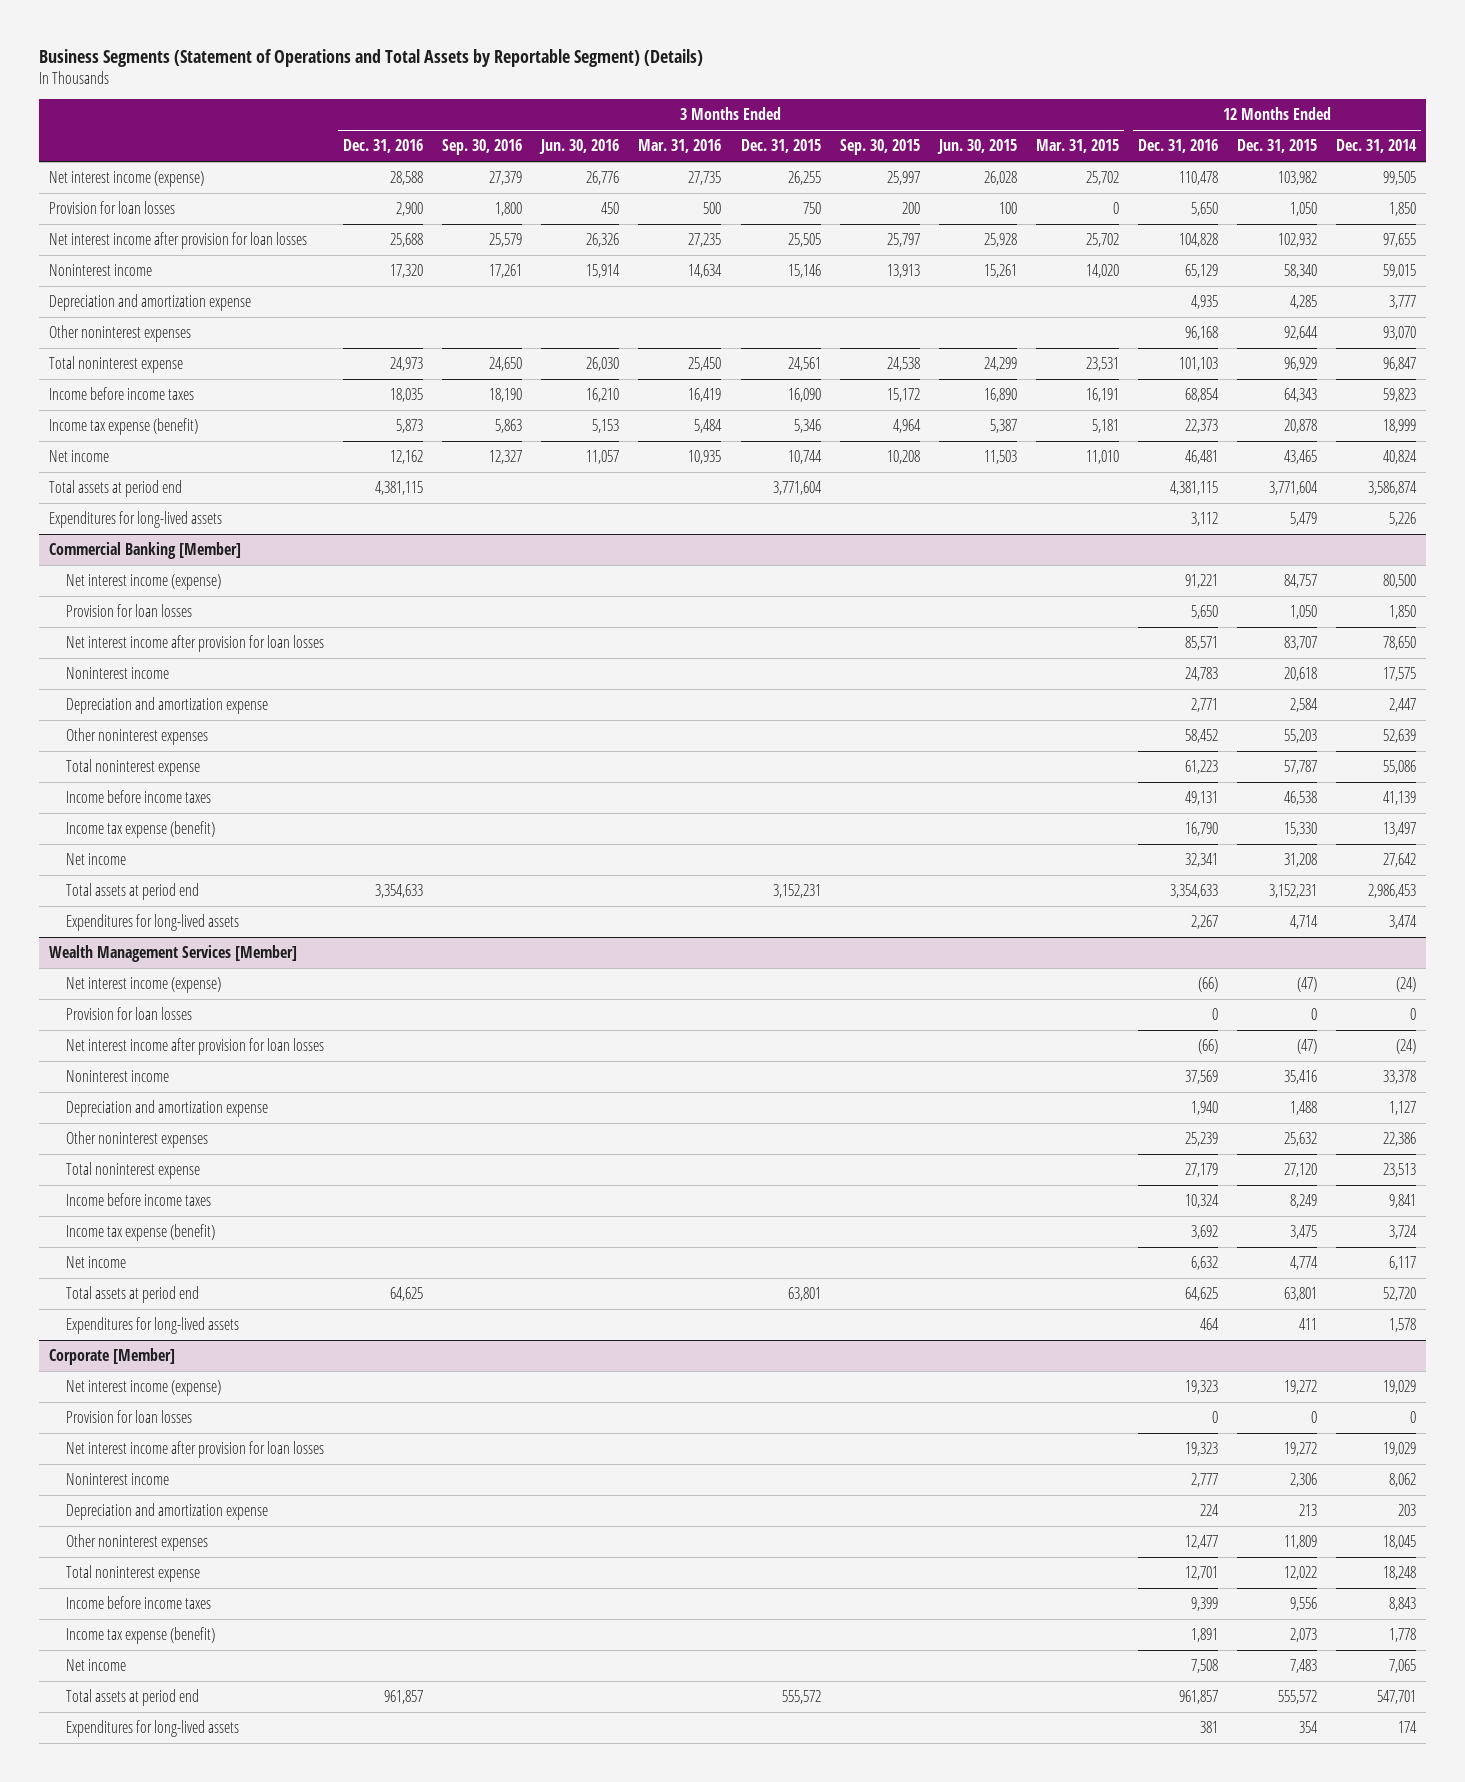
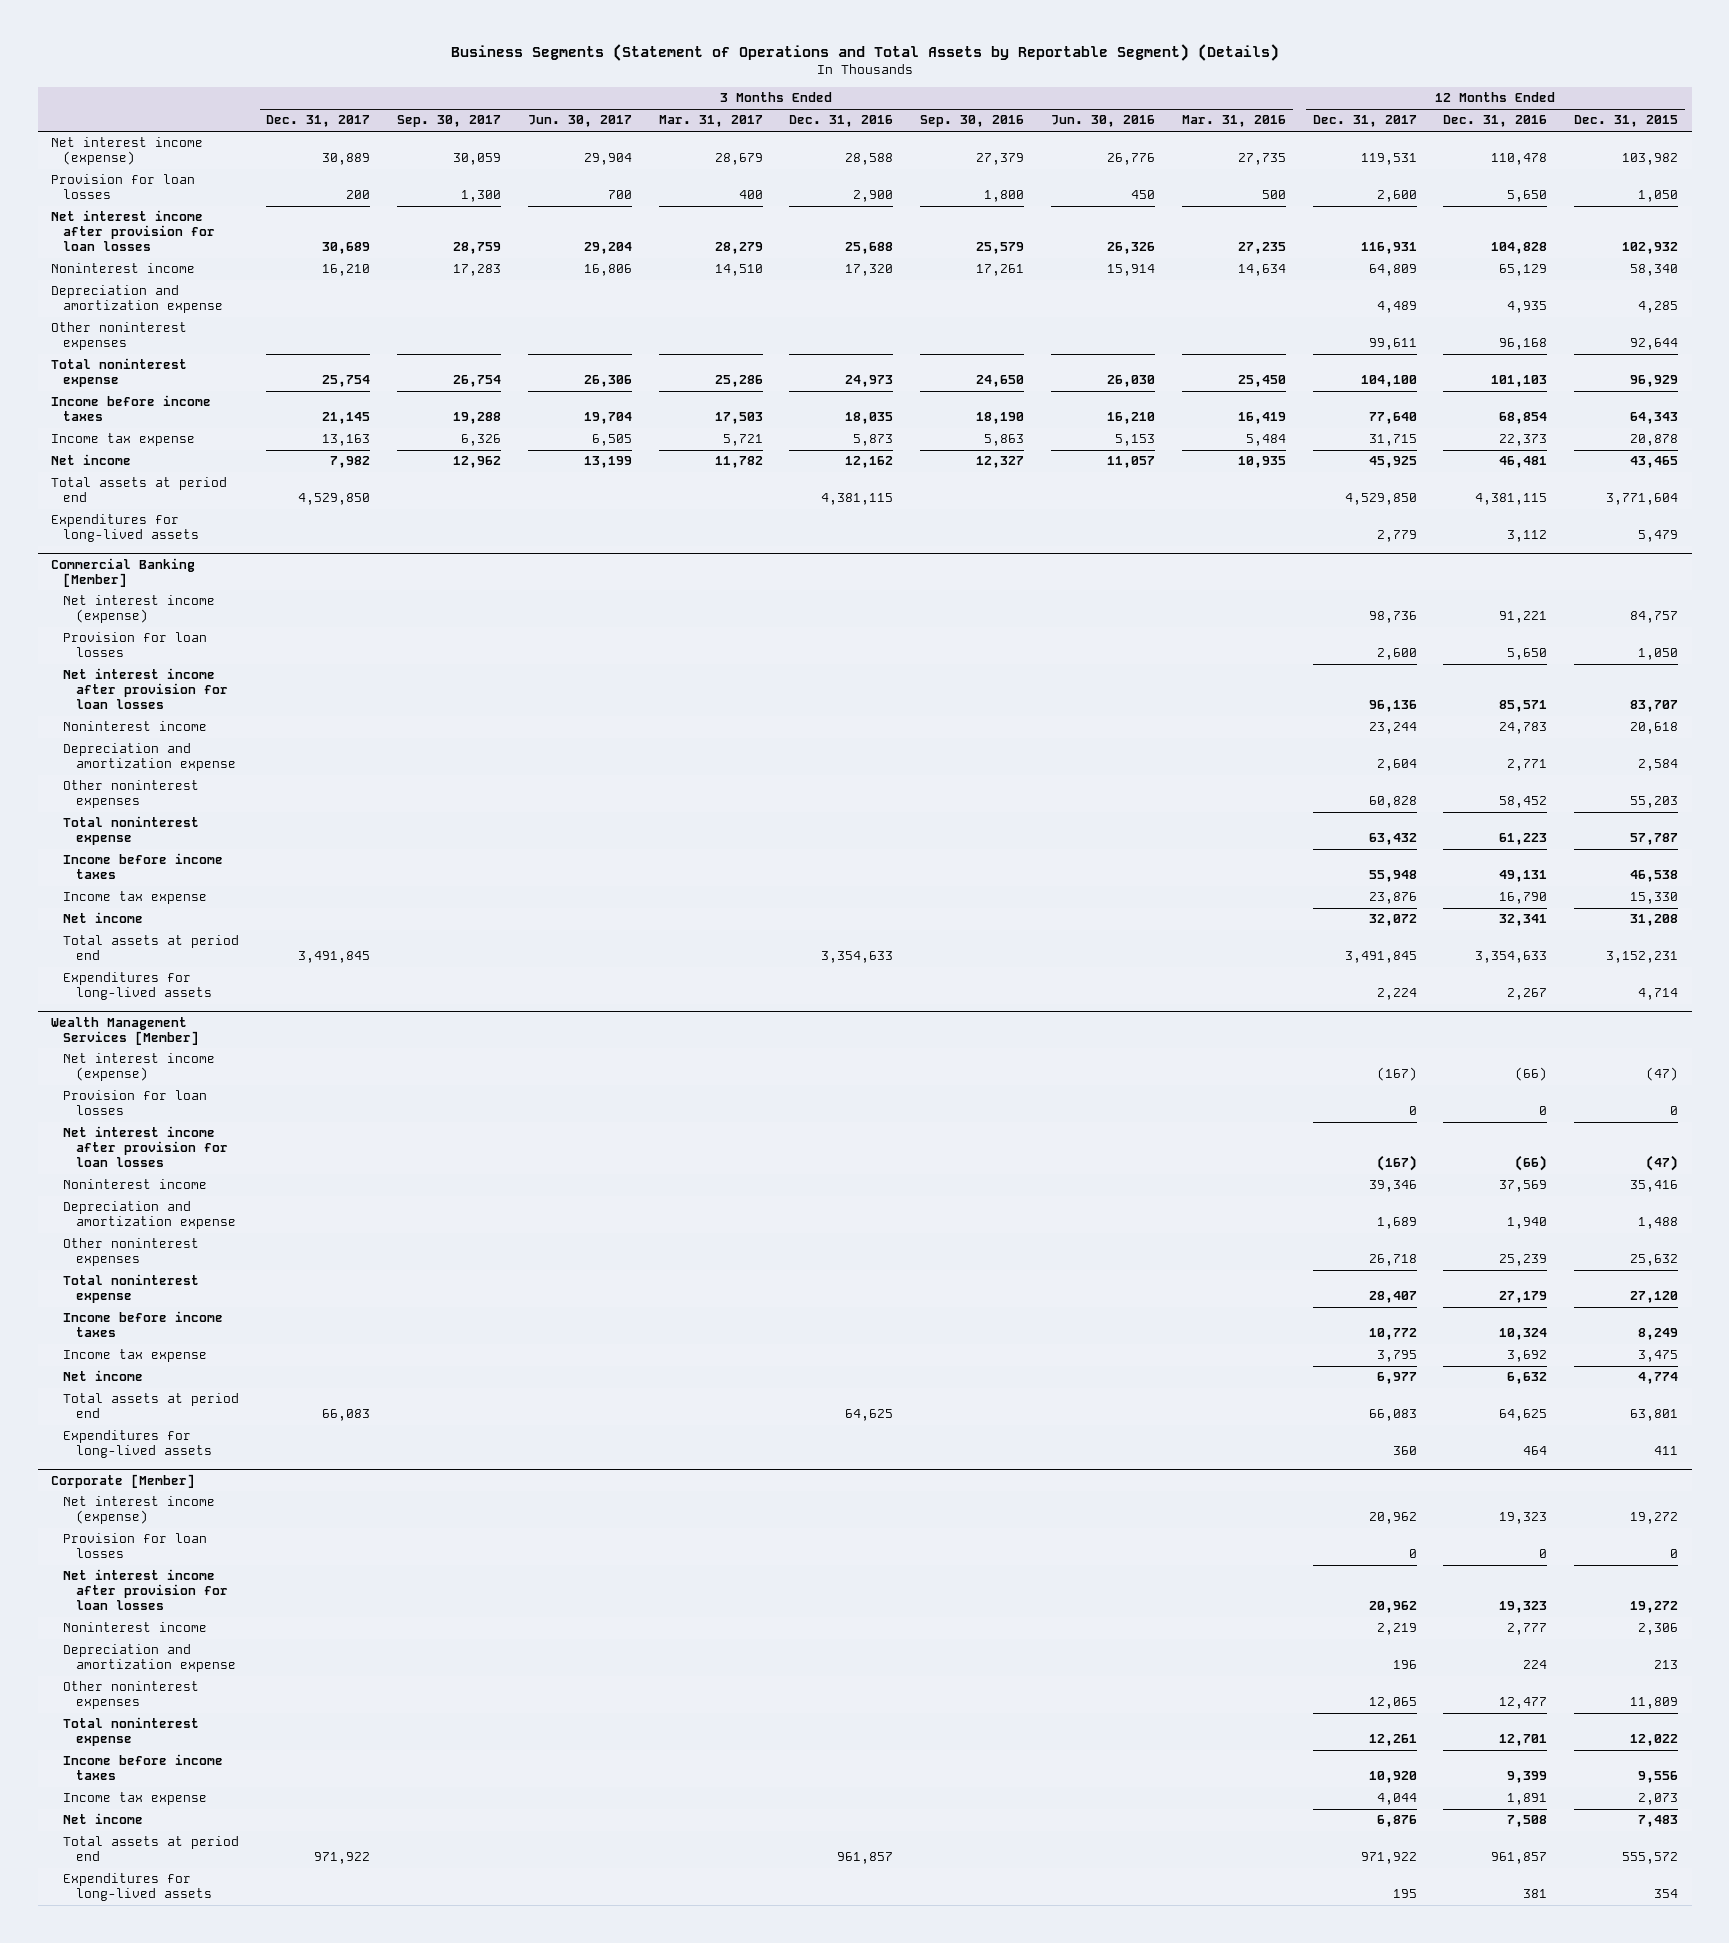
[740,139,821,154] Dec. 31, 2015 -> none
[839,139,920,156] Sep. 30, 2015 -> none
[936,139,1017,155] Jun. 30, 2015 -> none
[1035,139,1119,154] Mar. 31, 2015 -> none
[1336,139,1418,154] Dec. 31, 2014 -> none
none -> [266,115,371,128] Dec. 31, 2017
none -> [397,115,502,128] Sep. 30, 2017
none -> [527,115,632,128] Jun. 30, 2017
none -> [658,115,763,128] Mar. 31, 2017
none -> [1312,115,1417,128] Dec. 31, 2017
[48,417,198,435] Income tax expense (benefit) -> [51,433,196,447] Income tax expense
[65,820,215,838] Income tax expense (benefit) -> [63,891,208,905] Income tax expense
[65,1223,215,1241] Income tax expense (benefit) -> [63,1349,208,1363] Income tax expense
[65,1626,215,1644] Income tax expense (benefit) -> [63,1792,208,1806] Income tax expense

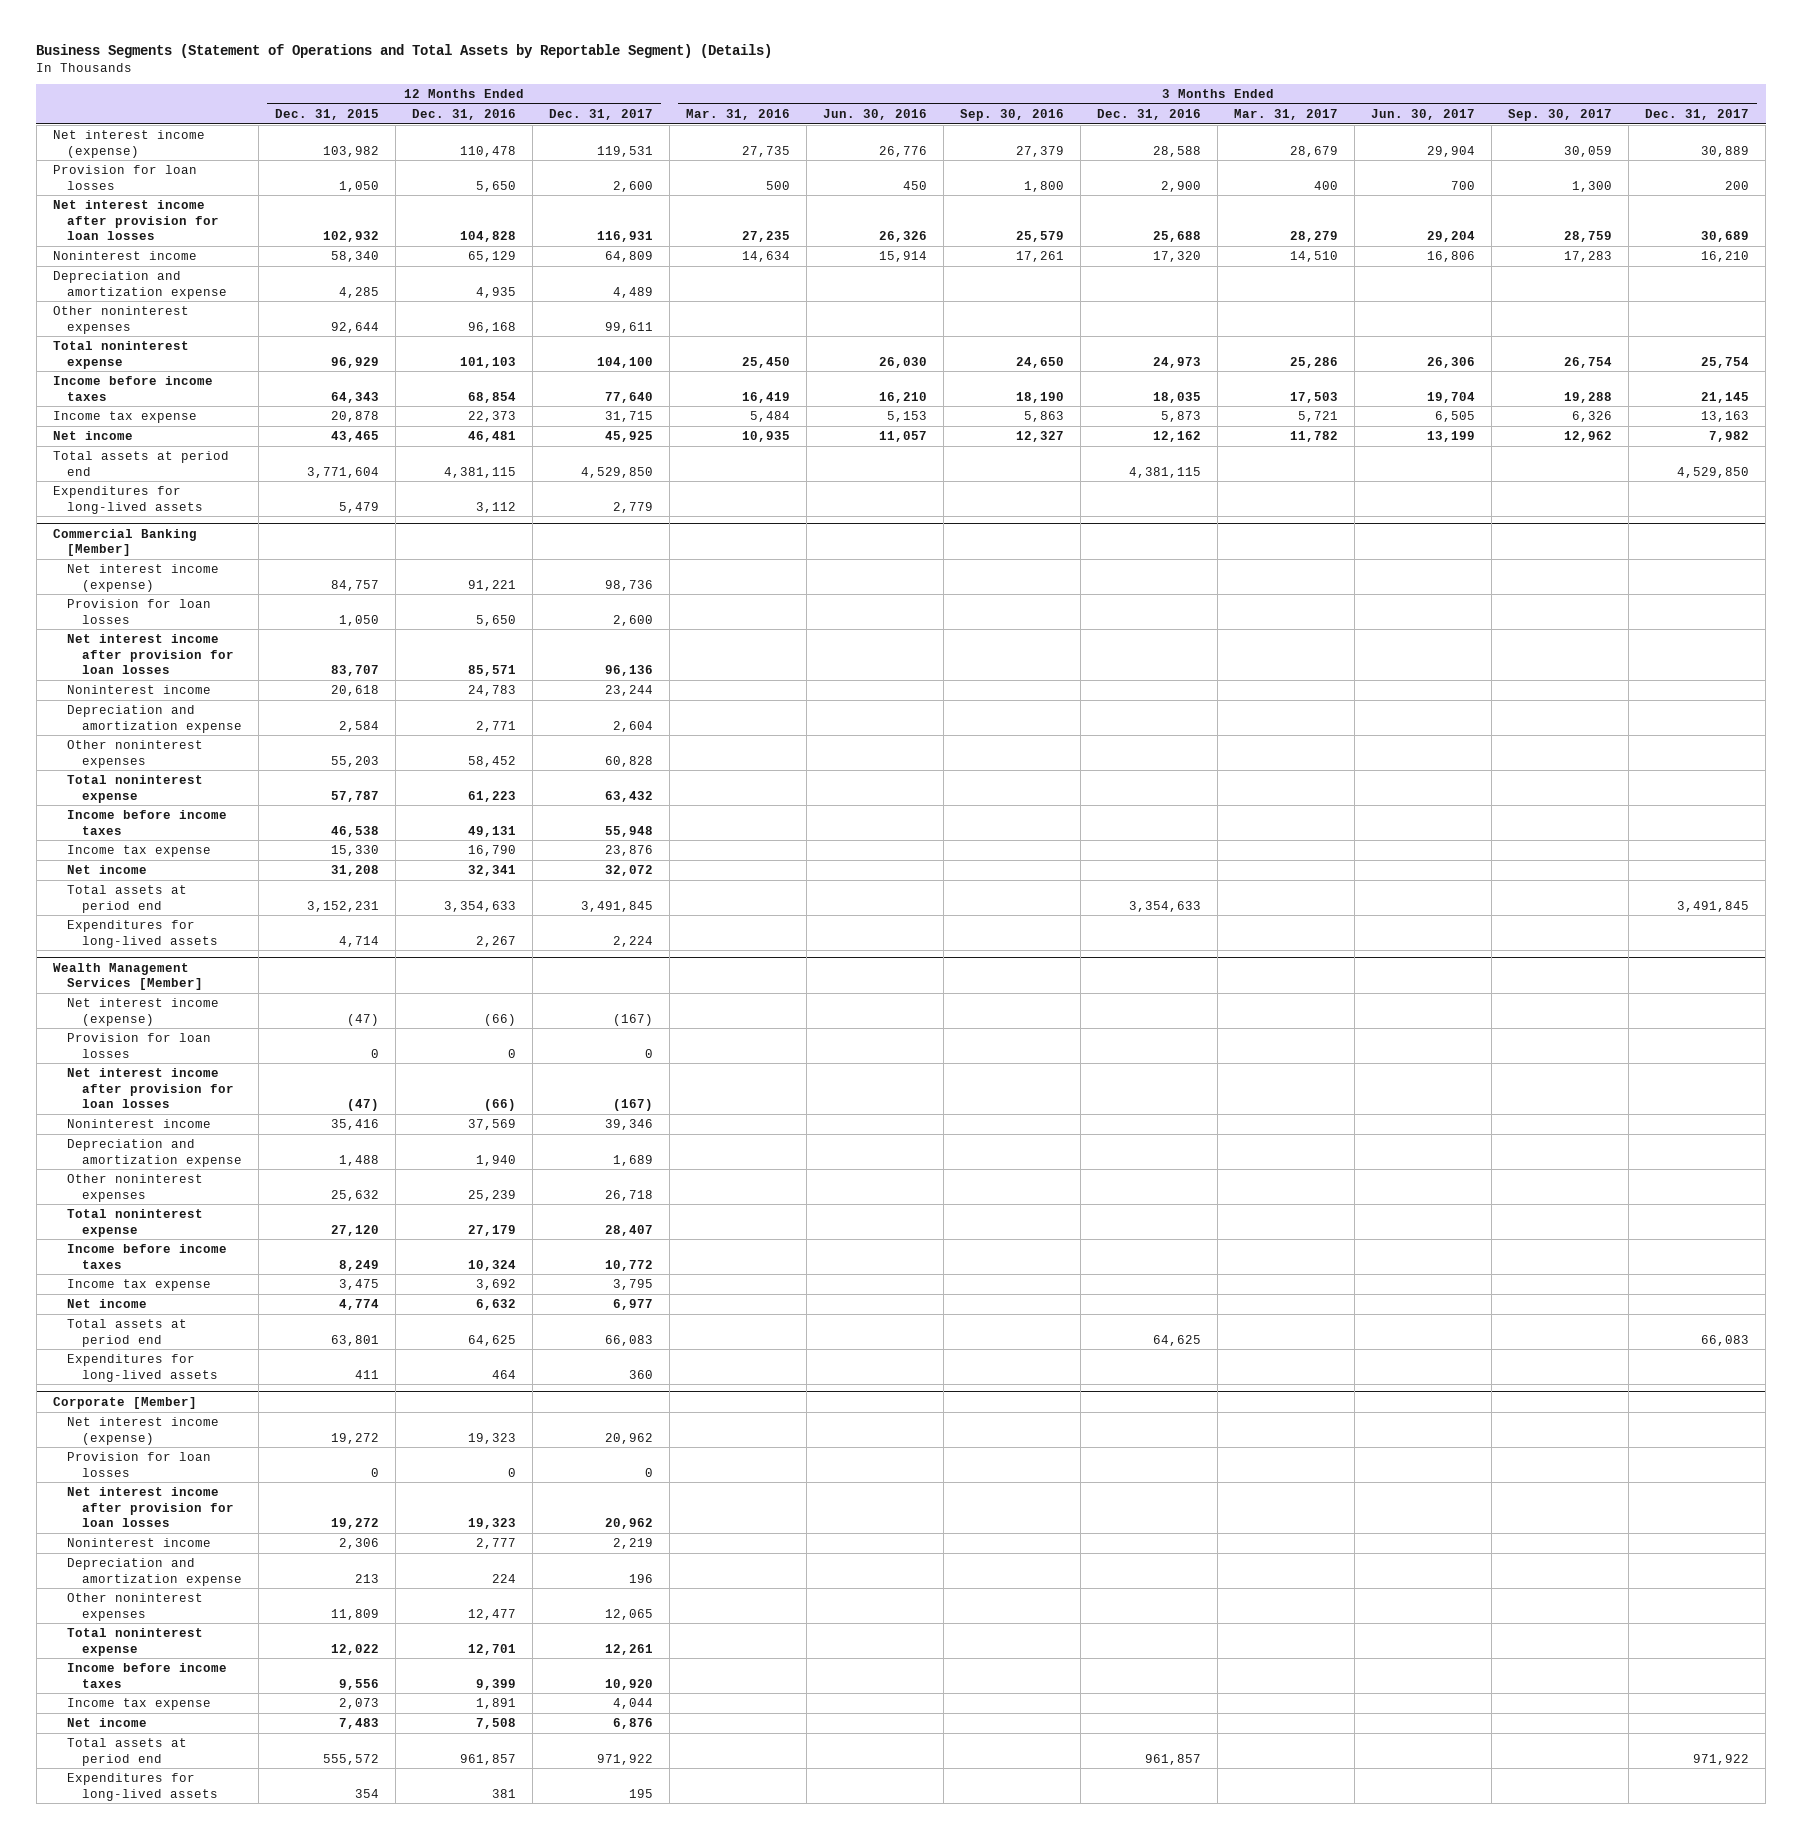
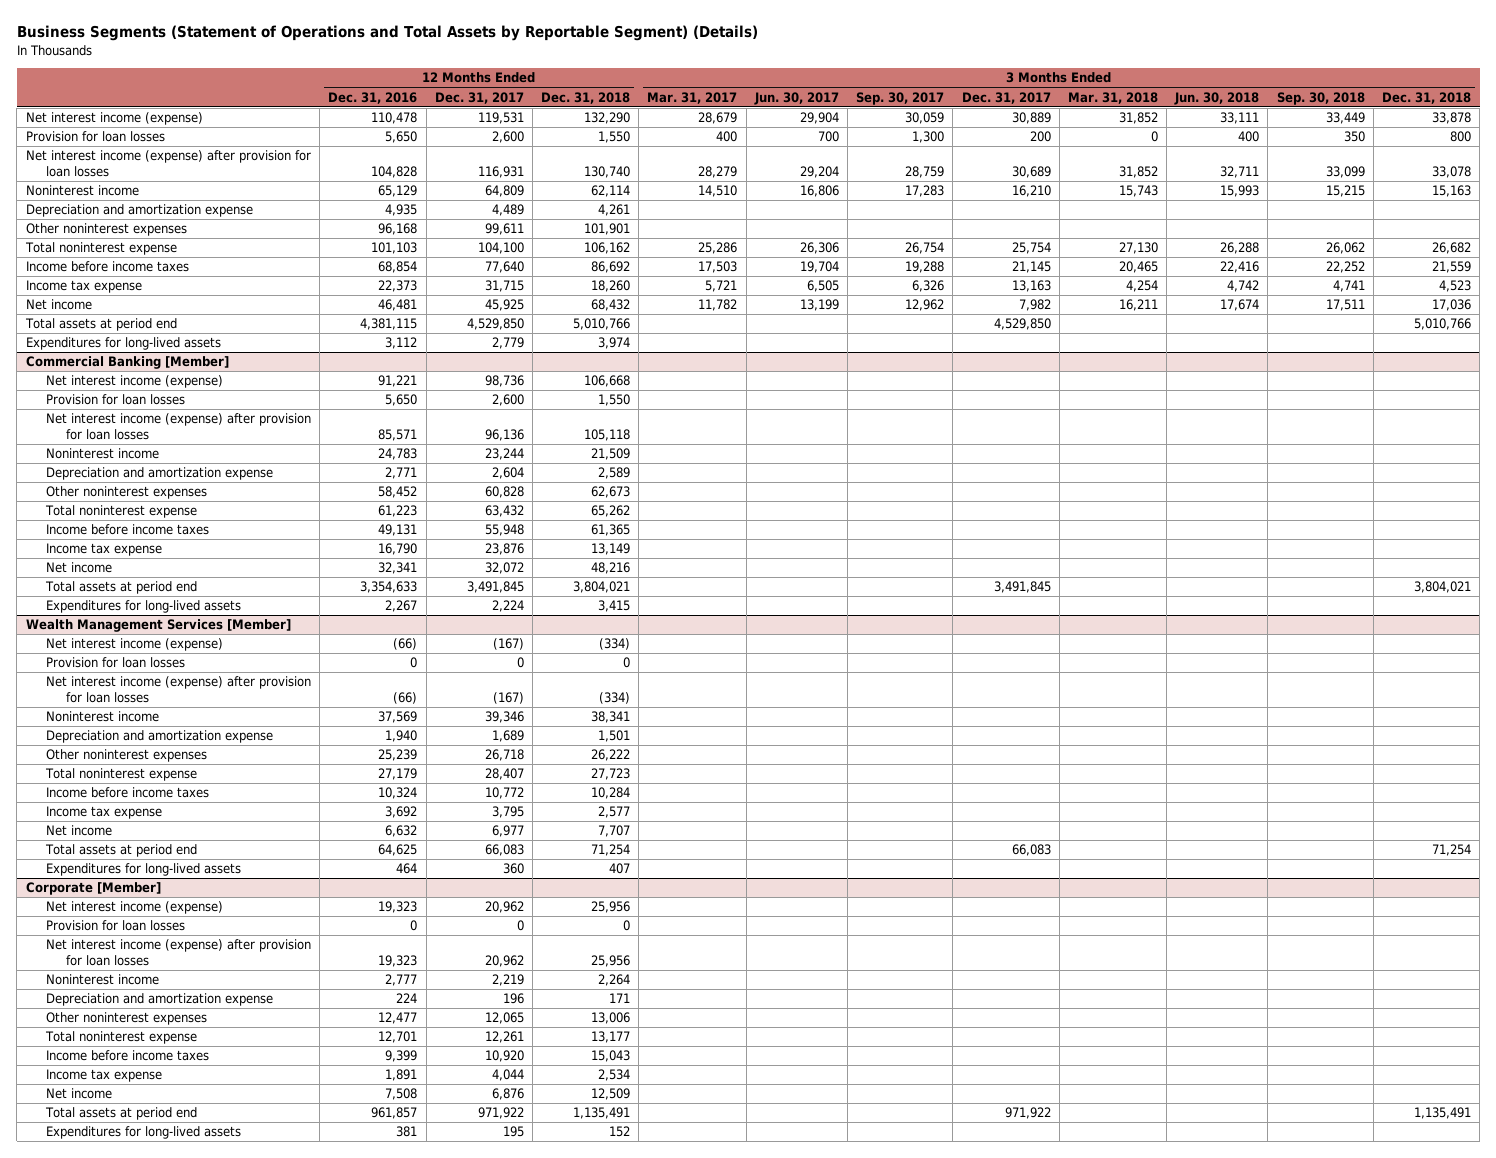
[275,108,380,120] Dec. 31, 2015 -> none
[686,108,791,120] Mar. 31, 2016 -> none
[823,108,928,120] Jun. 30, 2016 -> none
[960,108,1065,121] Sep. 30, 2016 -> none
[1097,108,1202,120] Dec. 31, 2016 -> none
none -> [541,91,631,104] Dec. 31, 2018
none -> [1067,91,1158,104] Mar. 31, 2018
none -> [1174,91,1260,105] Jun. 30, 2018
none -> [1276,91,1365,105] Sep. 30, 2018
none -> [1381,91,1471,104] Dec. 31, 2018
[52,199,220,241] Net interest income after provision for loan losses -> [25,150,311,177] Net interest income (expense) after provision for loan losses
[67,633,235,675] Net interest income after provision for loan losses -> [46,413,312,440] Net interest income (expense) after provision for loan losses
[67,1067,235,1109] Net interest income after provision for loan losses -> [46,676,312,703] Net interest income (expense) after provision for loan losses
[67,1486,235,1528] Net interest income after provision for loan losses -> [46,939,312,966] Net interest income (expense) after provision for loan losses

